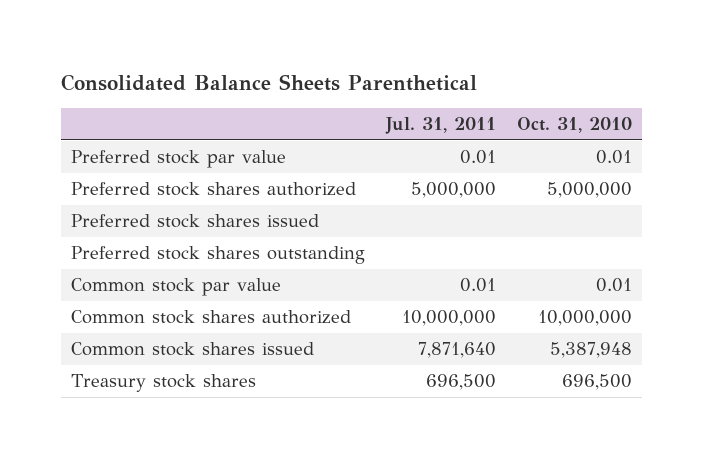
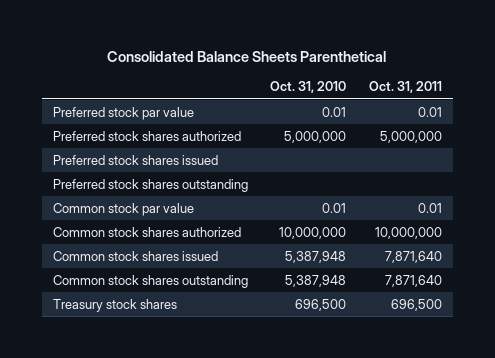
[385,117,497,135] Jul. 31, 2011 -> none
none -> [368,81,442,94] Oct. 31, 2011
none -> [52,274,248,288] Common stock shares outstanding

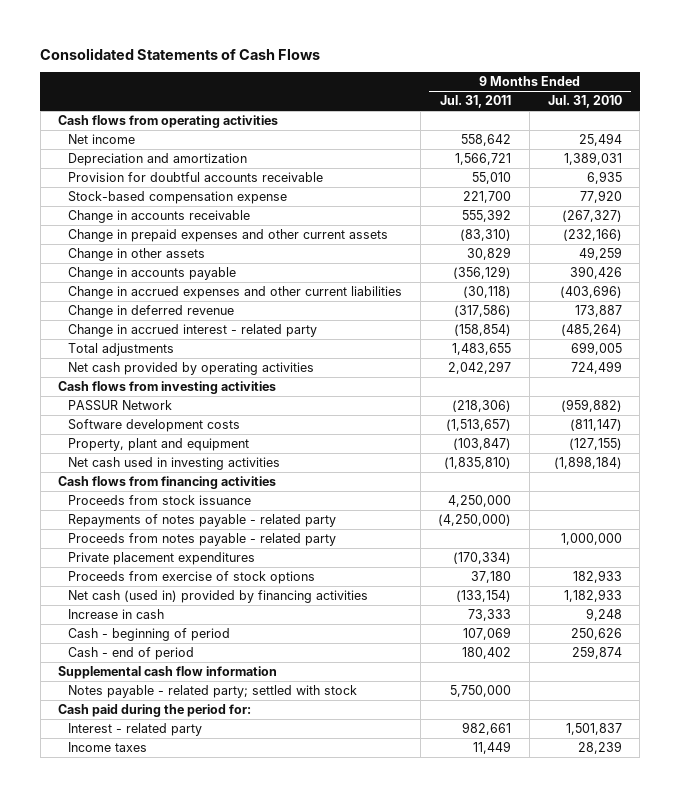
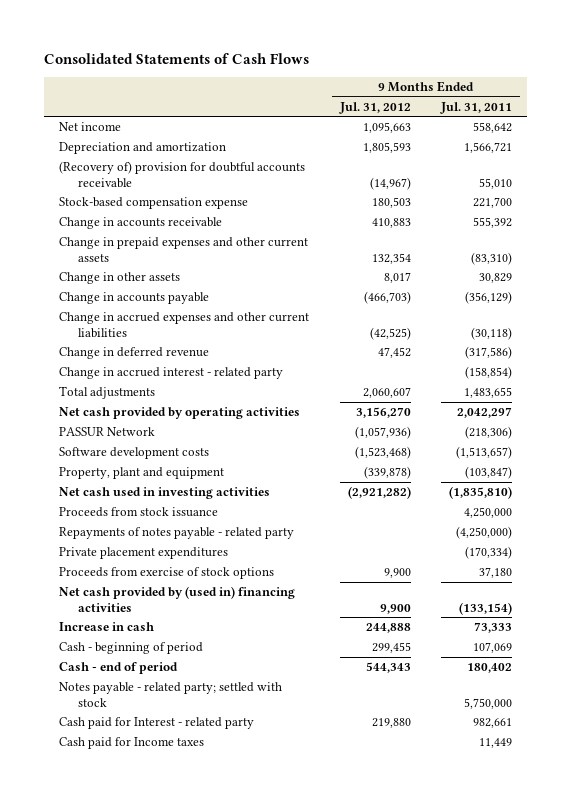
[547,95,622,109] Jul. 31, 2010 -> none
none -> [338,101,411,114] Jul. 31, 2012
[58,115,279,129] Cash flows from operating activities -> none
[68,172,324,183] Provision for doubtful accounts receivable -> [59,161,306,188] (Recovery of) provision for doubtful accounts receivable
[58,381,277,395] Cash flows from investing activities -> none
[58,476,277,490] Cash flows from financing activities -> none
[68,533,337,547] Proceeds from notes payable - related party -> none
[68,590,369,604] Net cash (used in) provided by financing activities -> [59,586,296,612] Net cash provided by (used in) financing activities
[58,666,278,680] Supplemental cash flow information -> none
[58,704,252,718] Cash paid during the period for: -> none
[68,723,203,737] Interest - related party -> [59,717,255,730] Cash paid for Interest - related party
[68,742,148,753] Income taxes -> [59,737,205,750] Cash paid for Income taxes

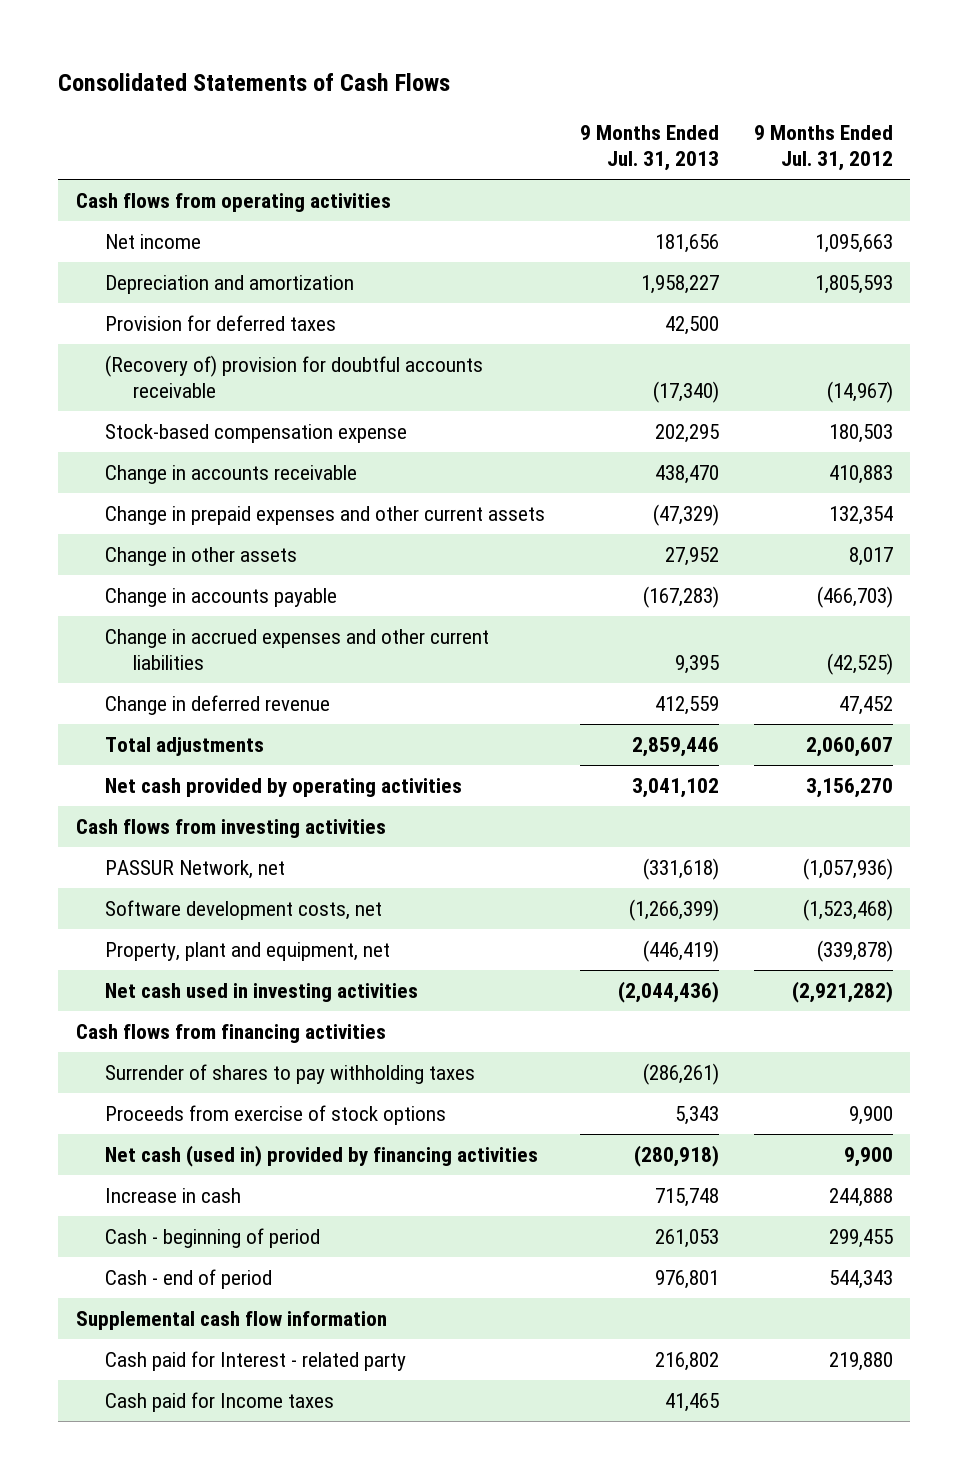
[440,101,513,114] Jul. 31, 2011 -> none
none -> [579,125,719,172] 9 Months Ended Jul. 31, 2013
none -> [75,192,391,212] Cash flows from operating activities
none -> [104,314,336,331] Provision for deferred taxes
[59,367,284,380] Change in accrued interest - related party -> none
none -> [75,818,386,838] Cash flows from investing activities
[59,427,156,437] PASSUR Network -> [104,859,285,879] PASSUR Network, net
[59,447,210,460] Software development costs -> [104,899,382,920] Software development costs, net
[59,467,225,480] Property, plant and equipment -> [104,941,390,961] Property, plant and equipment, net
[59,507,219,518] Proceeds from stock issuance -> none
[59,527,295,540] Repayments of notes payable - related party -> none
[59,547,229,560] Private placement expenditures -> none
none -> [75,1023,386,1043] Cash flows from financing activities
none -> [104,1063,475,1084] Surrender of shares to pay withholding taxes
[59,586,296,612] Net cash provided by (used in) financing activities -> [104,1144,538,1167] Net cash (used in) provided by financing activities
[59,682,283,707] Notes payable - related party; settled with stock -> none
none -> [75,1310,387,1330] Supplemental cash flow information

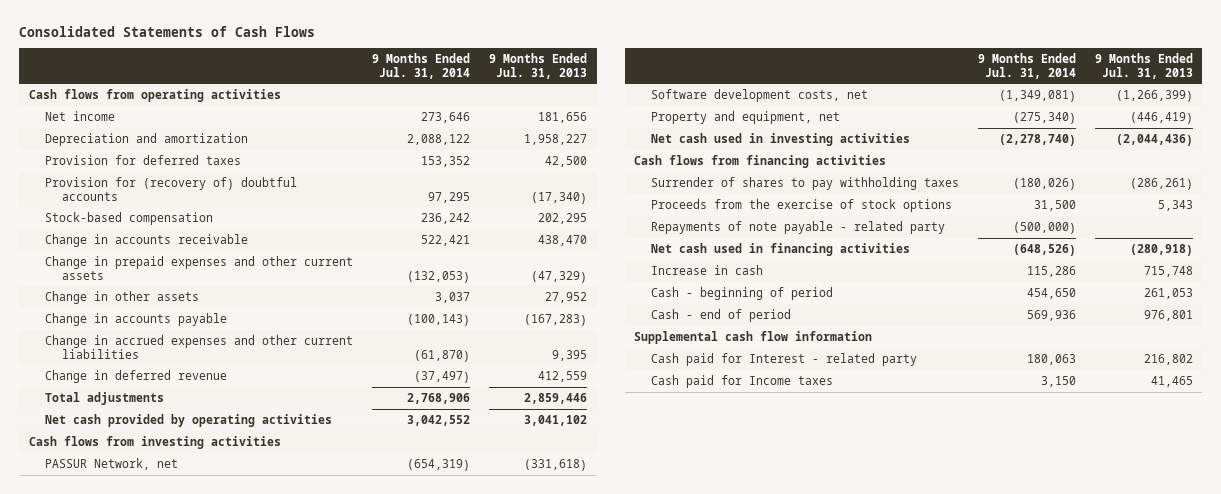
[753,125,893,172] 9 Months Ended Jul. 31, 2012 -> none
none -> [372,52,471,79] 9 Months Ended Jul. 31, 2014
[104,354,483,398] (Recovery of) provision for doubtful accounts receivable -> [45,176,298,201] Provision for (recovery of) doubtful accounts
[104,423,407,443] Stock-based compensation expense -> [45,211,214,225] Stock-based compensation
[104,941,390,961] Property, plant and equipment, net -> [650,110,840,124] Property and equipment, net
[104,1104,446,1125] Proceeds from exercise of stock options -> [650,198,952,212] Proceeds from the exercise of stock options
none -> [650,220,945,234] Repayments of note payable - related party
[104,1144,538,1167] Net cash (used in) provided by financing activities -> [650,242,910,256] Net cash used in financing activities

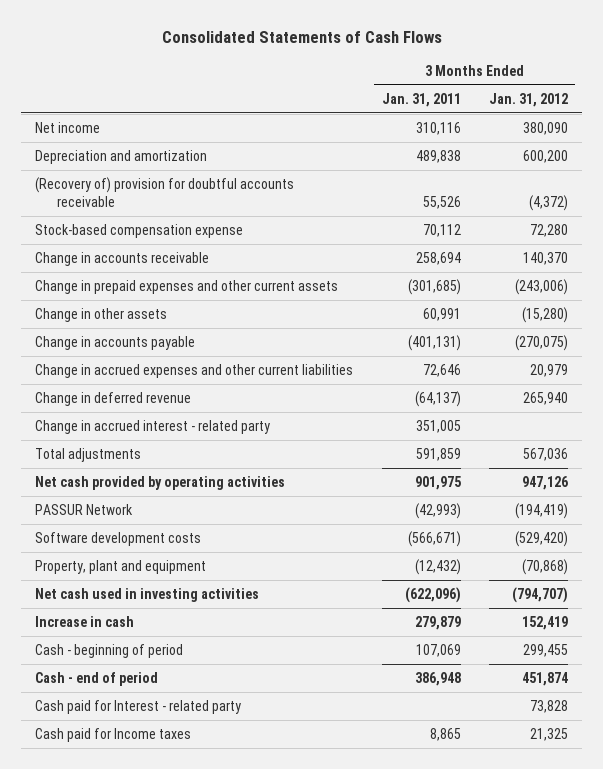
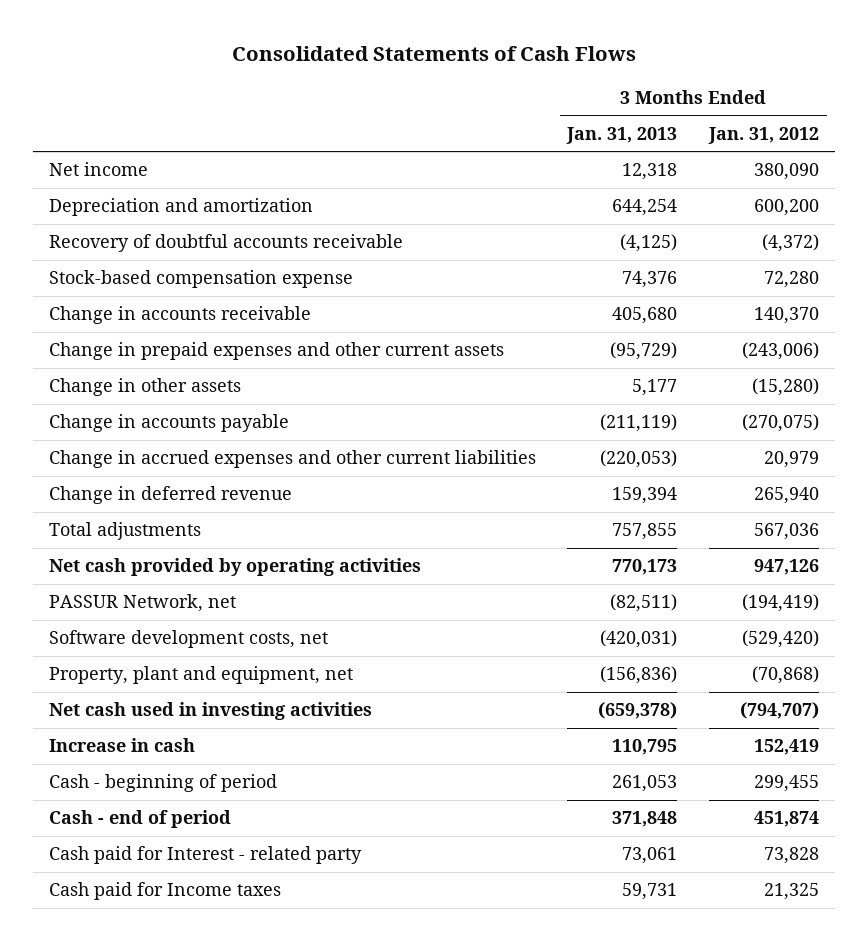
[381,92,461,107] Jan. 31, 2011 -> none
none -> [566,126,678,144] Jan. 31, 2013
[34,177,294,208] (Recovery of) provision for doubtful accounts receivable -> [48,234,403,253] Recovery of doubtful accounts receivable
[34,420,270,435] Change in accrued interest - related party -> none
[34,504,133,516] PASSUR Network -> [48,594,236,613] PASSUR Network, net
[34,532,201,547] Software development costs -> [48,630,328,649] Software development costs, net
[34,560,206,575] Property, plant and equipment -> [48,666,353,685] Property, plant and equipment, net

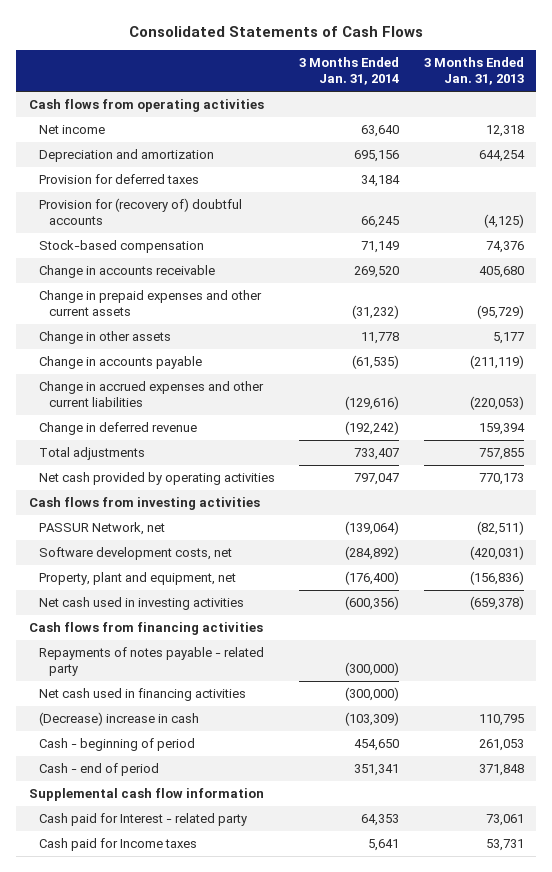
[707,126,819,144] Jan. 31, 2012 -> none
none -> [299,57,400,86] 3 Months Ended Jan. 31, 2014
none -> [28,99,264,113] Cash flows from operating activities
none -> [38,174,199,185] Provision for deferred taxes
[48,234,403,253] Recovery of doubtful accounts receivable -> [38,198,242,226] Provision for (recovery of) doubtful accounts
[48,270,353,289] Stock-based compensation expense -> [38,240,204,254] Stock-based compensation
none -> [28,497,260,511] Cash flows from investing activities
none -> [28,622,263,636] Cash flows from financing activities
none -> [38,647,264,677] Repayments of notes payable - related party
none -> [38,688,246,702] Net cash used in financing activities
[48,738,195,753] Increase in cash -> [38,712,199,727] (Decrease) increase in cash
none -> [28,788,264,802] Supplemental cash flow information
[622,883,678,901] 59,731 -> [485,839,524,852] 53,731

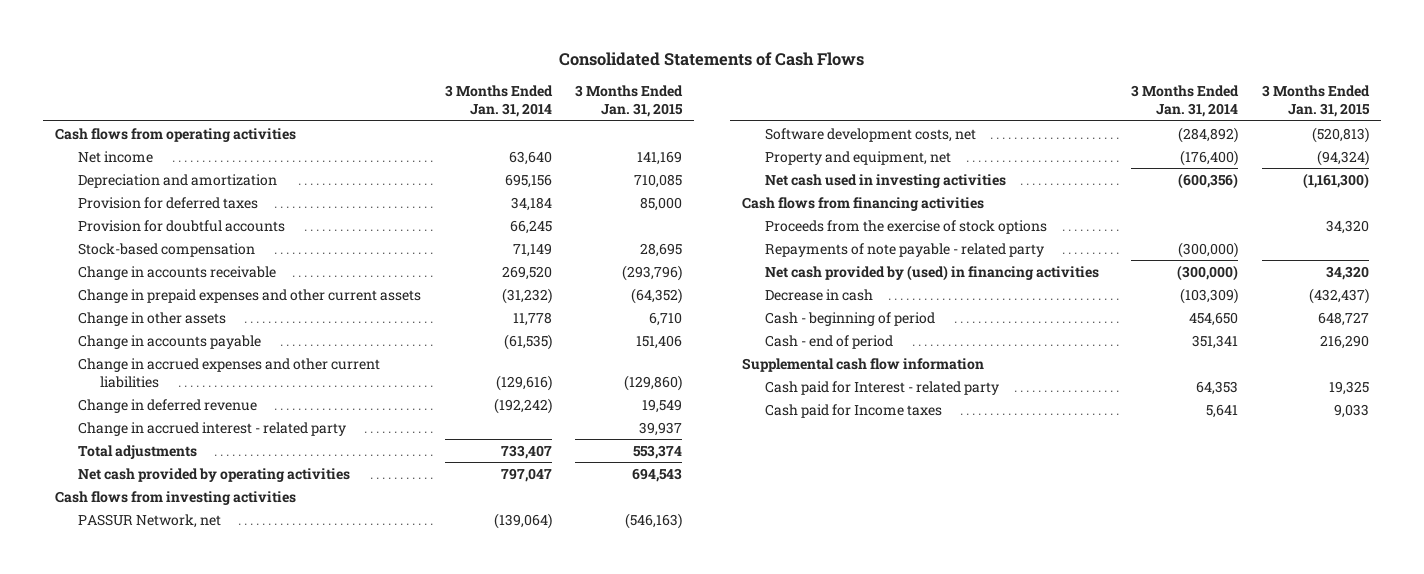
[423,57,524,86] 3 Months Ended Jan. 31, 2013 -> none
none -> [575,85,684,118] 3 Months Ended Jan. 31, 2015
[38,198,242,226] Provision for (recovery of) doubtful accounts -> [77,219,285,232] Provision for doubtful accounts
none -> [77,421,346,436] Change in accrued interest - related party
[38,572,236,586] Property, plant and equipment, net -> [764,150,951,165] Property and equipment, net
none -> [764,219,1047,234] Proceeds from the exercise of stock options
[38,647,264,677] Repayments of notes payable - related party -> [764,242,1044,257] Repayments of note payable - related party
[38,688,246,702] Net cash used in financing activities -> [764,264,1099,281] Net cash provided by (used) in financing activities
[38,712,199,727] (Decrease) increase in cash -> [764,288,873,301] Decrease in cash

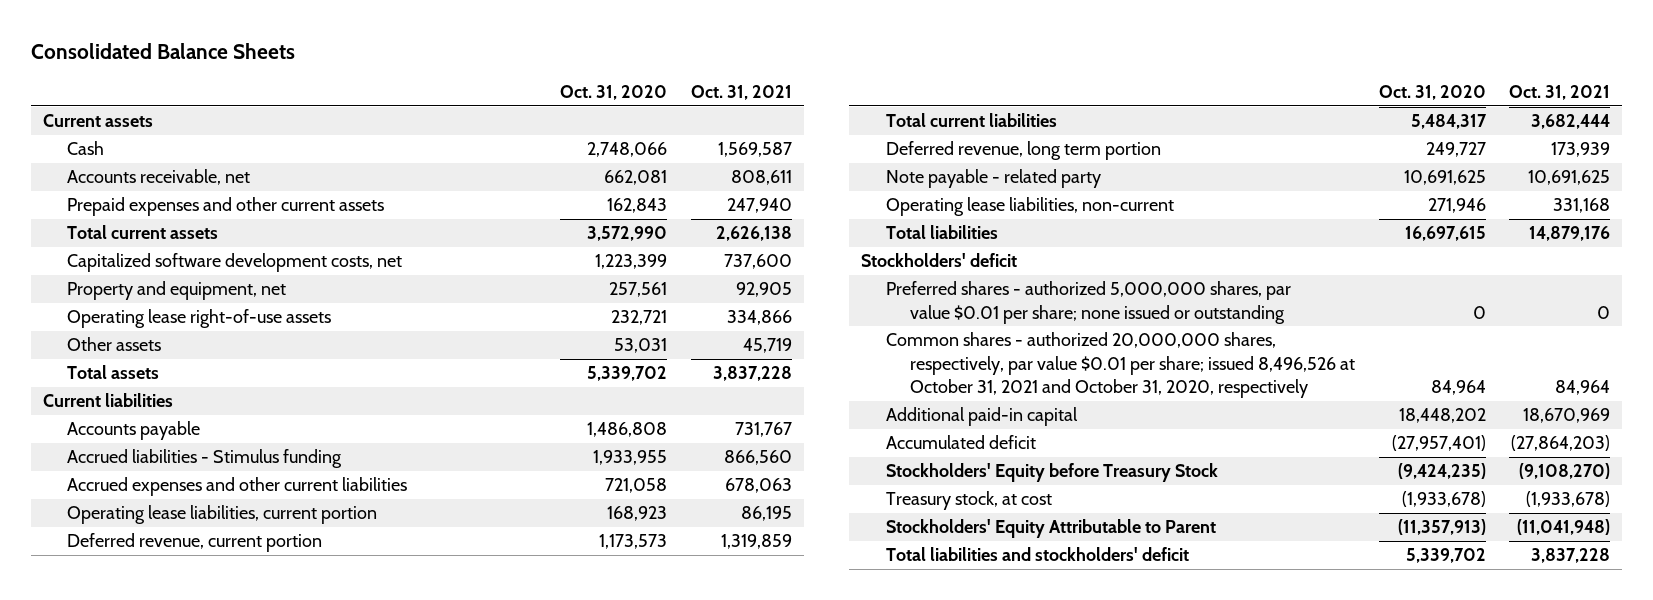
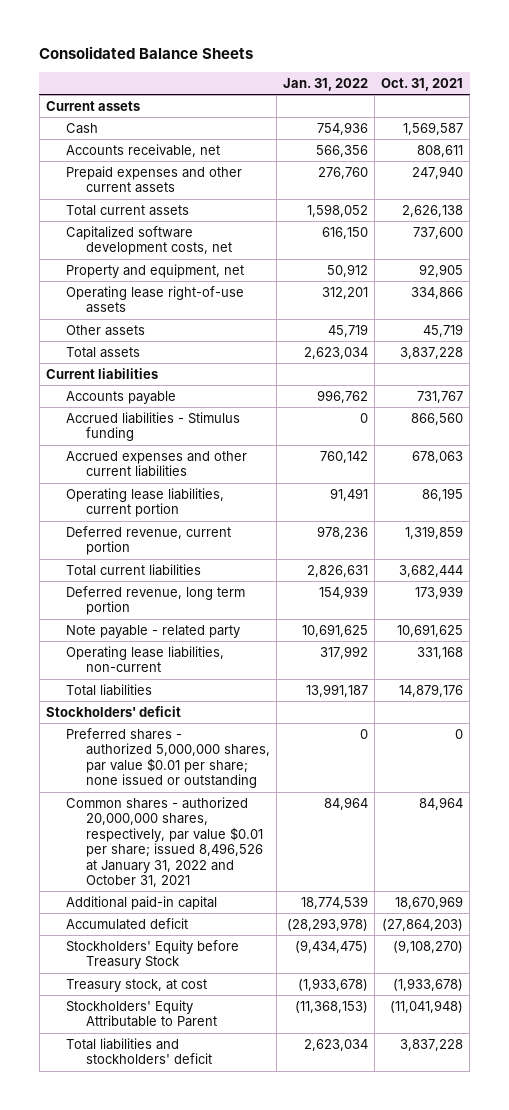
[560,84,668,100] Oct. 31, 2020 -> none
none -> [282,77,368,91] Jan. 31, 2022
[885,332,1355,398] Common shares - authorized 20,000,000 shares, respectively, par value $0.01 per share; issued 8,496,526 at October 31, 2021 and October 31, 2020, respectively -> [65,796,263,888] Common shares - authorized 20,000,000 shares, respectively, par value $0.01 per share; issued 8,496,526 at January 31, 2022 and October 31, 2021

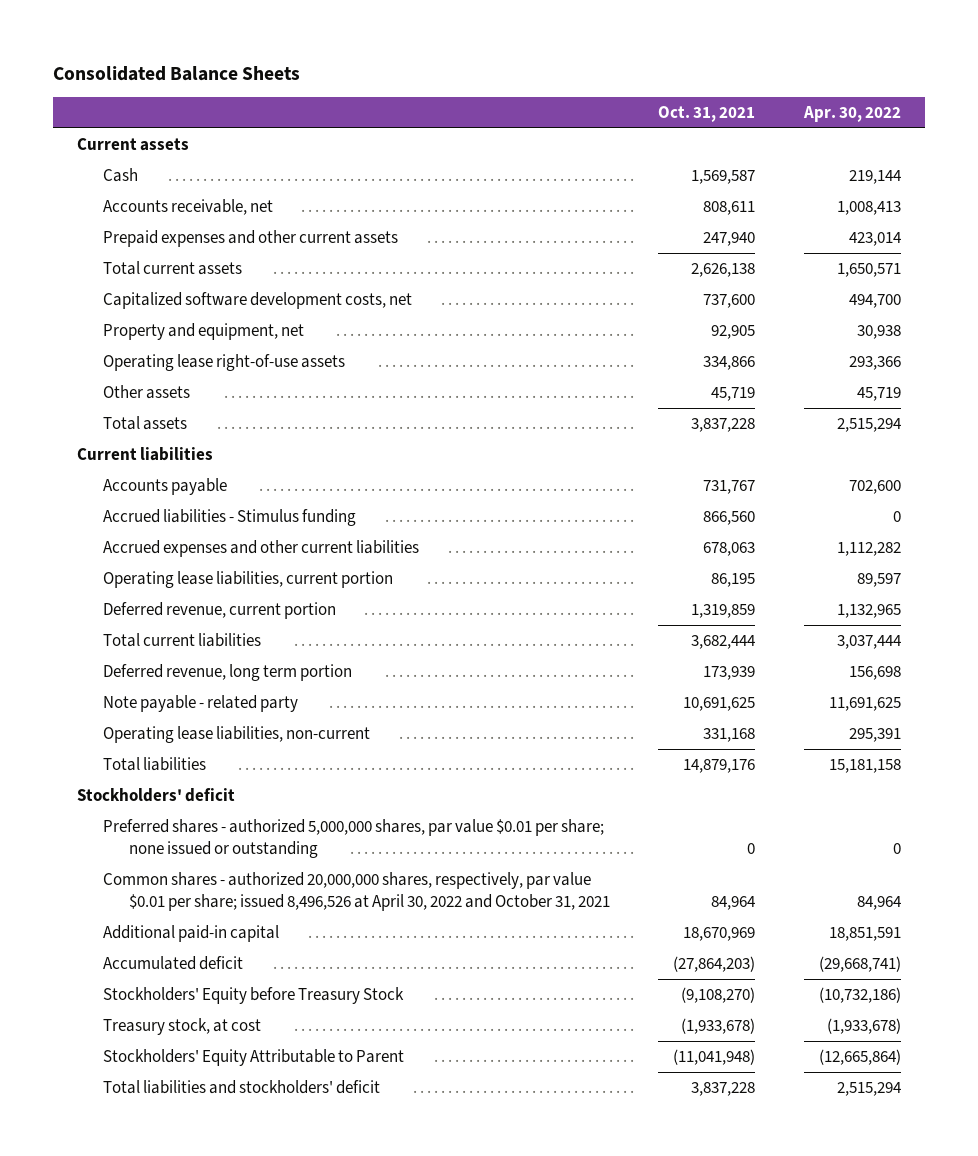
[282,77,368,91] Jan. 31, 2022 -> none
none -> [802,105,901,122] Apr. 30, 2022
[65,796,263,888] Common shares - authorized 20,000,000 shares, respectively, par value $0.01 per share; issued 8,496,526 at January 31, 2022 and October 31, 2021 -> [103,872,610,912] Common shares - authorized 20,000,000 shares, respectively, par value $0.01 per share; issued 8,496,526 at April 30, 2022 and October 31, 2021

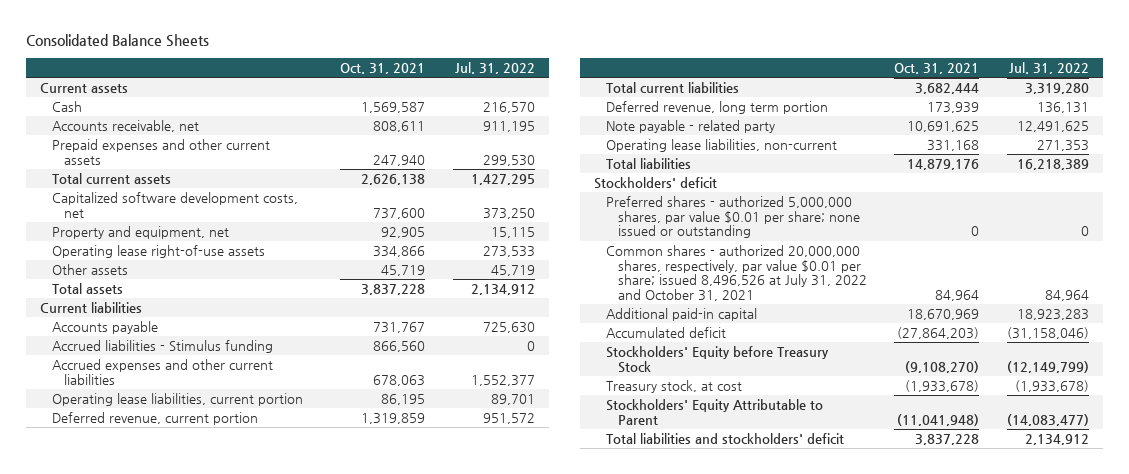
[802,105,901,122] Apr. 30, 2022 -> none
none -> [455,61,536,74] Jul. 31, 2022
[103,872,610,912] Common shares - authorized 20,000,000 shares, respectively, par value $0.01 per share; issued 8,496,526 at April 30, 2022 and October 31, 2021 -> [605,245,867,301] Common shares - authorized 20,000,000 shares, respectively, par value $0.01 per share; issued 8,496,526 at July 31, 2022 and October 31, 2021

